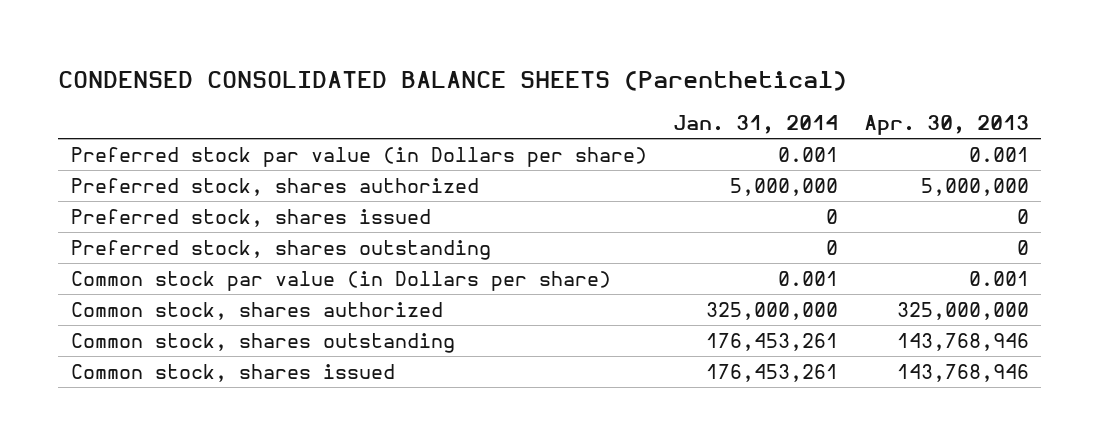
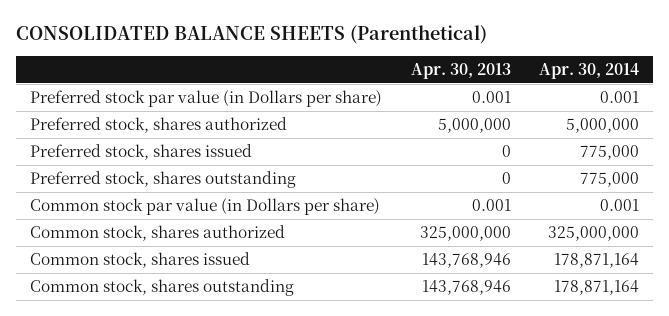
[57,70,847,91] CONDENSED CONSOLIDATED BALANCE SHEETS (Parenthetical) -> [16,25,488,45] CONSOLIDATED BALANCE SHEETS (Parenthetical)
[672,115,838,135] Jan. 31, 2014 -> none
none -> [538,62,639,79] Apr. 30, 2014
[70,332,455,353] Common stock, shares outstanding -> [30,278,295,296] Common stock, shares outstanding

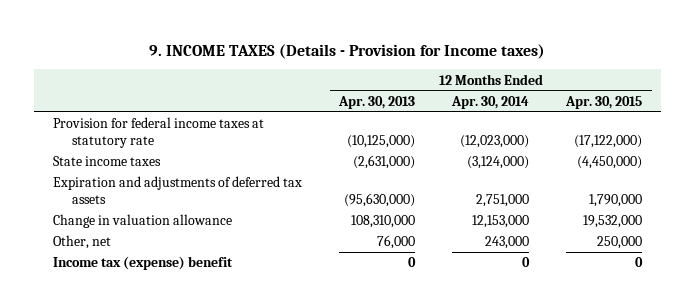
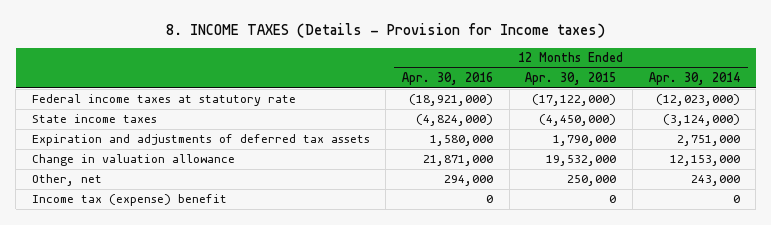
[149,43,546,59] 9. INCOME TAXES (Details - Provision for Income taxes) -> [165,23,605,39] 8. INCOME TAXES (Details - Provision for Income taxes)
[337,96,415,110] Apr. 30, 2013 -> none
none -> [402,72,494,86] Apr. 30, 2016
[52,117,264,148] Provision for federal income taxes at statutory rate -> [31,94,296,107] Federal income taxes at statutory rate

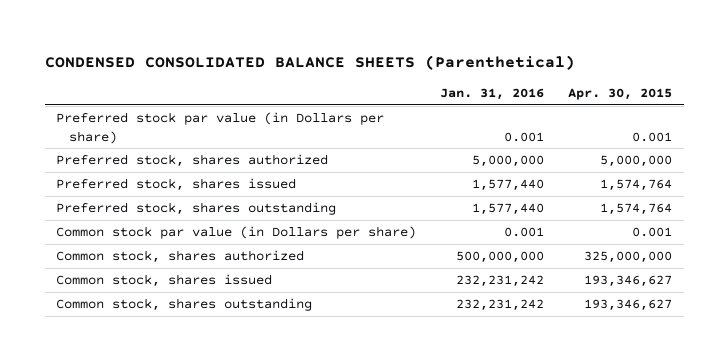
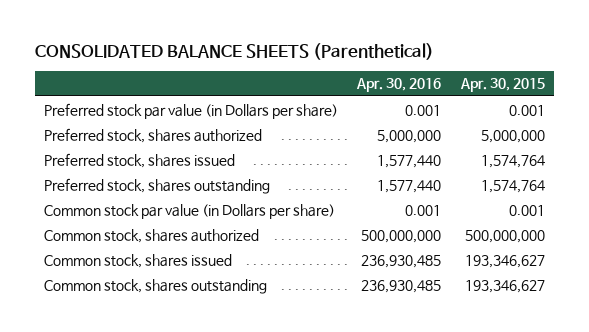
[44,54,575,70] CONDENSED CONSOLIDATED BALANCE SHEETS (Parenthetical) -> [34,42,434,60] CONSOLIDATED BALANCE SHEETS (Parenthetical)
[440,87,545,100] Jan. 31, 2016 -> none
none -> [356,78,442,93] Apr. 30, 2016
[583,251,672,264] 325,000,000 -> [464,229,545,243] 500,000,000

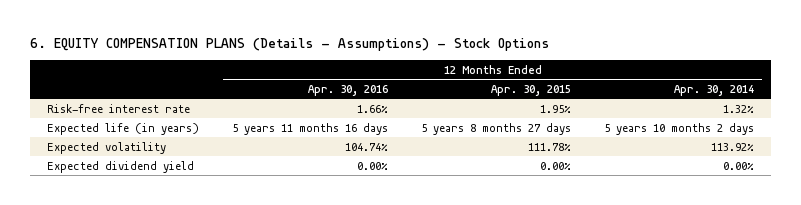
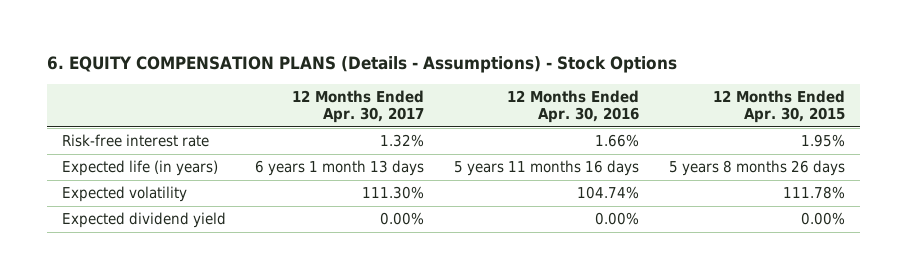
[674,84,755,96] Apr. 30, 2014 -> none
none -> [292,89,425,124] 12 Months Ended Apr. 30, 2017
[420,122,571,135] 5 years 8 months 27 days -> [669,160,846,177] 5 years 8 months 26 days

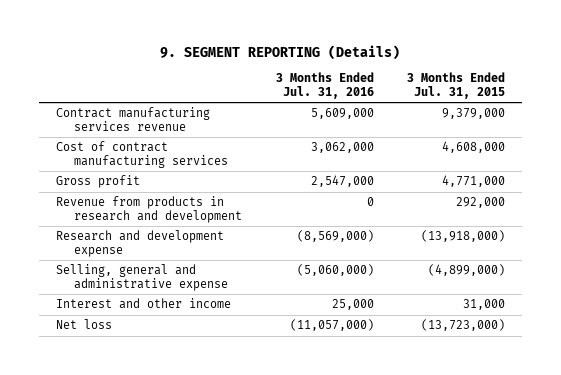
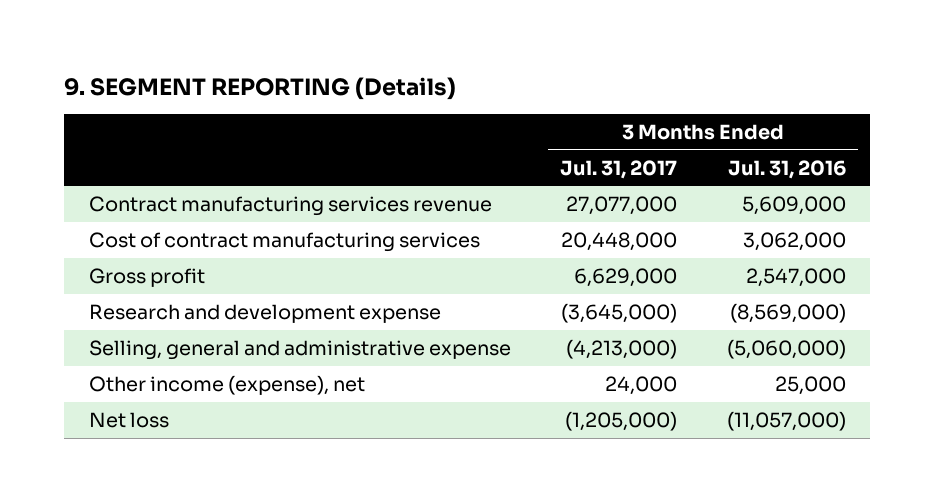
[407,72,506,99] 3 Months Ended Jul. 31, 2015 -> none
none -> [560,159,678,179] Jul. 31, 2017
[55,196,242,223] Revenue from products in research and development -> none
[55,298,231,310] Interest and other income -> none
none -> [88,374,365,395] Other income (expense), net

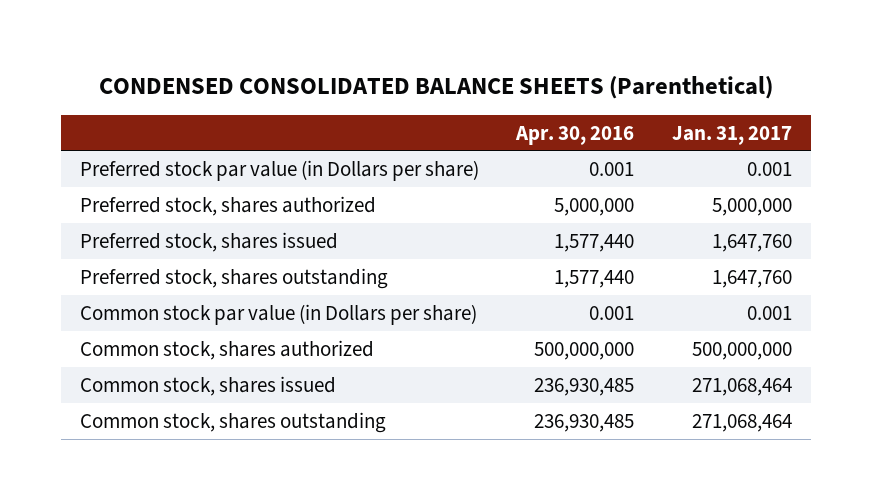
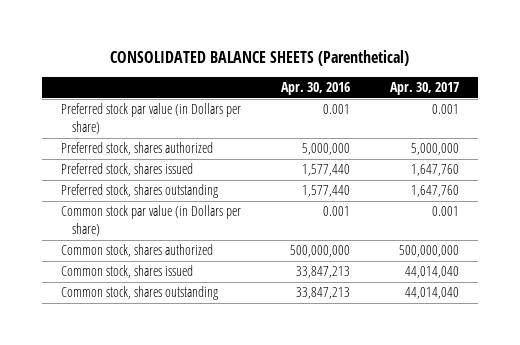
[98,75,773,99] CONDENSED CONSOLIDATED BALANCE SHEETS (Parenthetical) -> [110,49,410,66] CONSOLIDATED BALANCE SHEETS (Parenthetical)
[671,125,792,145] Jan. 31, 2017 -> none
none -> [389,82,459,96] Apr. 30, 2017
[534,377,635,396] 236,930,485 -> [296,266,351,279] 33,847,213
[534,413,635,432] 236,930,485 -> [296,287,351,300] 33,847,213

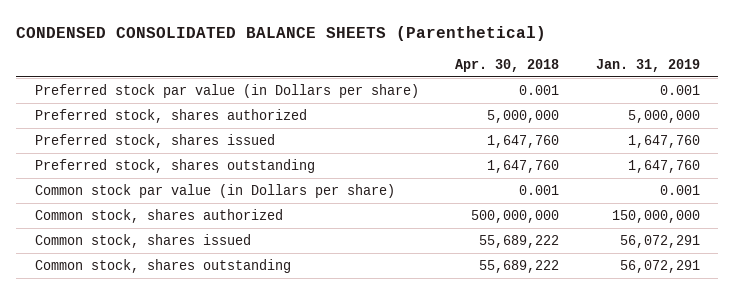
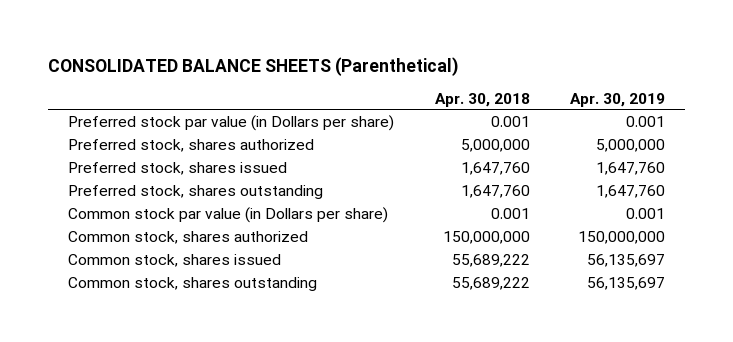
[16,25,547,41] CONDENSED CONSOLIDATED BALANCE SHEETS (Parenthetical) -> [47,56,459,76] CONSOLIDATED BALANCE SHEETS (Parenthetical)
[595,58,700,72] Jan. 31, 2019 -> none
none -> [570,92,666,107] Apr. 30, 2019
[471,210,560,224] 500,000,000 -> [442,230,530,244] 150,000,000

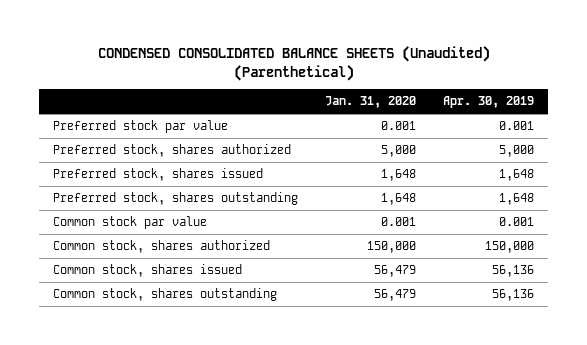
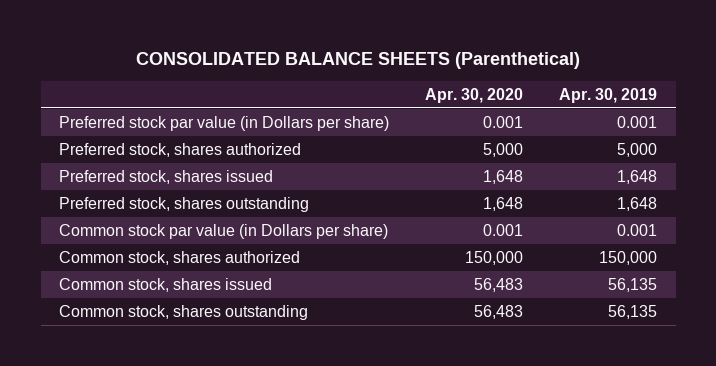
[97,46,490,81] CONDENSED CONSOLIDATED BALANCE SHEETS (Unaudited) (Parenthetical) -> [136,52,581,70] CONSOLIDATED BALANCE SHEETS (Parenthetical)
[325,96,417,109] Jan. 31, 2020 -> none
none -> [425,87,524,103] Apr. 30, 2020
[52,120,228,134] Preferred stock par value -> [59,115,390,131] Preferred stock par value (in Dollars per share)
[52,216,207,230] Common stock par value -> [59,223,389,239] Common stock par value (in Dollars per share)
[492,265,535,278] 56,136 -> [608,277,658,292] 56,135
[492,289,535,302] 56,136 -> [608,304,658,319] 56,135

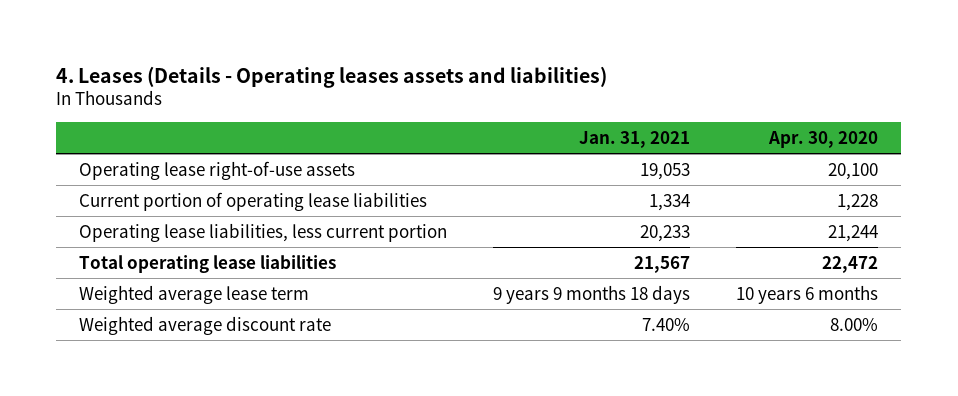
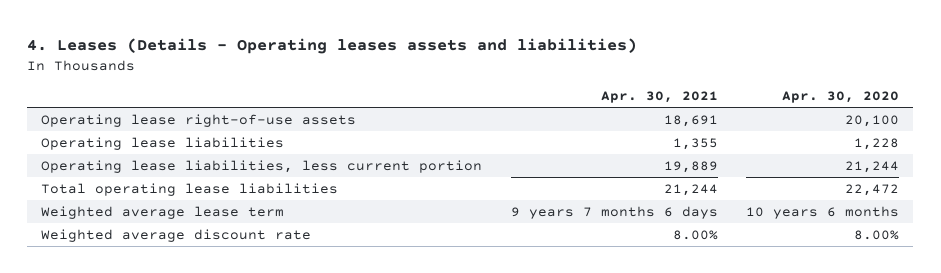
[579,130,691,148] Jan. 31, 2021 -> none
none -> [600,91,718,104] Apr. 30, 2021
[79,191,428,211] Current portion of operating lease liabilities -> [41,136,285,150] Operating lease liabilities

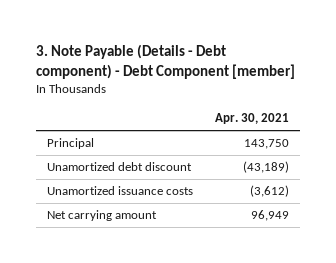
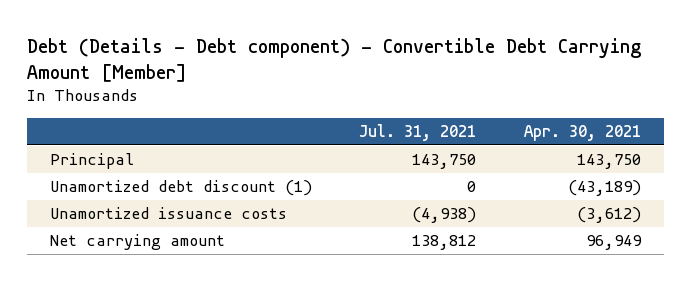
[36,44,296,79] 3. Note Payable (Details - Debt component) - Debt Component [member] -> [26,37,641,82] Debt (Details - Debt component) - Convertible Debt Carrying Amount [Member]
none -> [359,124,477,142] Jul. 31, 2021
[47,162,193,172] Unamortized debt discount -> [50,180,313,197] Unamortized debt discount (1)

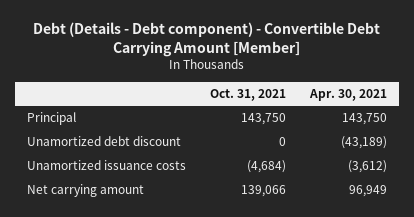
[359,124,477,142] Jul. 31, 2021 -> none
none -> [210,88,287,101] Oct. 31, 2021
[50,180,313,197] Unamortized debt discount (1) -> [27,136,182,147] Unamortized debt discount

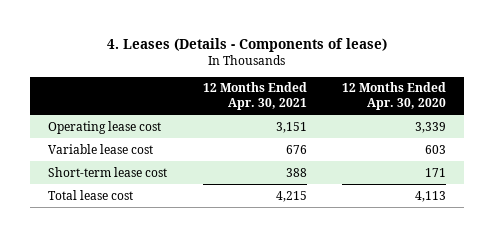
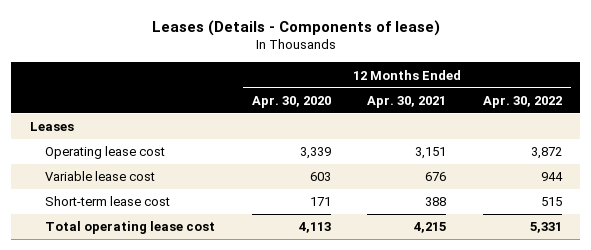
[107,37,388,52] 4. Leases (Details - Components of lease) -> [151,19,440,36] Leases (Details - Components of lease)
none -> [482,95,562,108] Apr. 30, 2022
none -> [29,122,74,132] Leases
[48,189,134,200] Total lease cost -> [45,221,216,235] Total operating lease cost

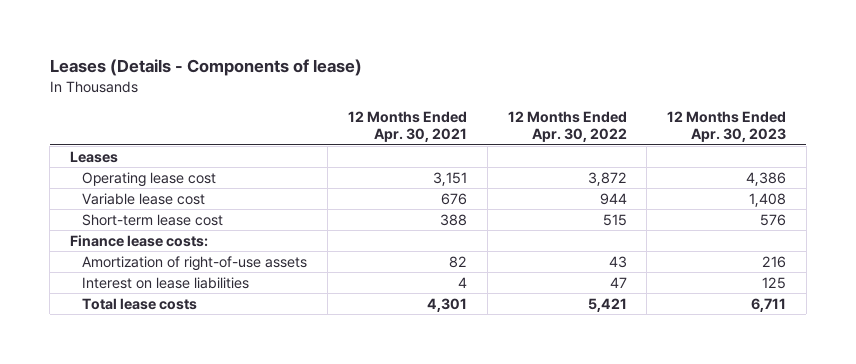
[251,95,331,108] Apr. 30, 2020 -> none
none -> [667,111,787,143] 12 Months Ended Apr. 30, 2023
none -> [69,234,208,247] Finance lease costs:
none -> [82,255,308,271] Amortization of right-of-use assets
none -> [82,276,250,289] Interest on lease liabilities
[45,221,216,235] Total operating lease cost -> [82,297,198,310] Total lease costs
[414,222,447,234] 4,215 -> [426,297,467,312] 4,301
[529,222,562,234] 5,331 -> [587,297,627,312] 5,421

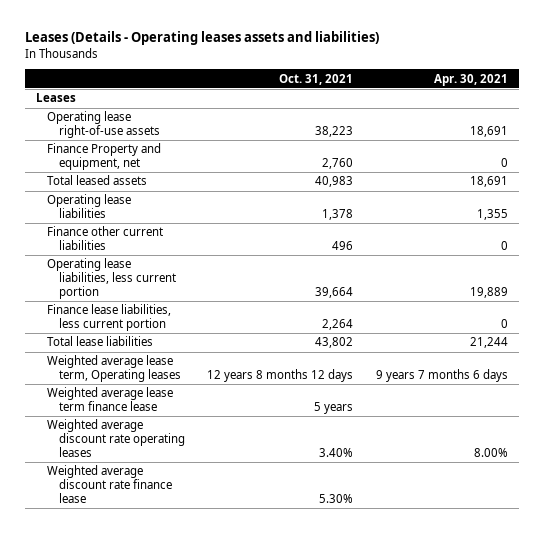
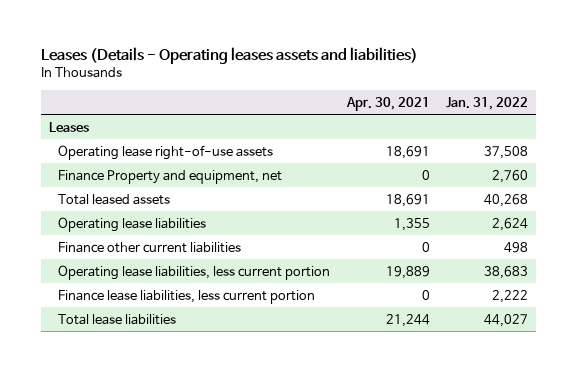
[279,73,354,85] Oct. 31, 2021 -> none
none -> [446,96,529,110] Jan. 31, 2022
[47,355,182,383] Weighted average lease term, Operating leases -> none
[47,387,174,412] Weighted average lease term finance lease -> none
[47,419,186,458] Weighted average discount rate operating leases -> none
[47,465,173,504] Weighted average discount rate finance lease -> none

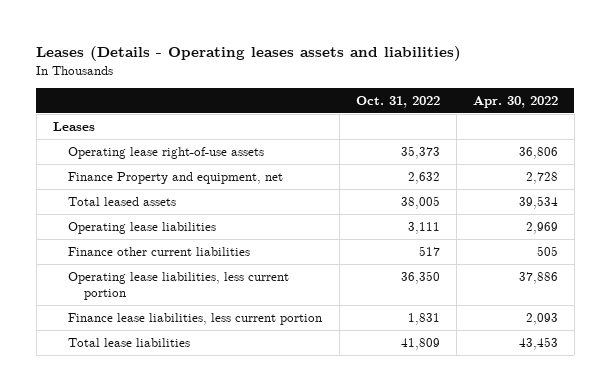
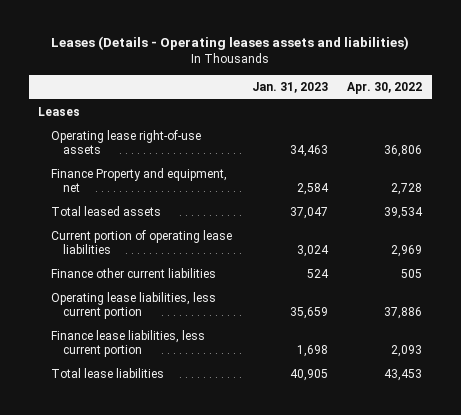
[355,95,440,108] Oct. 31, 2022 -> none
none -> [251,82,328,94] Jan. 31, 2023
[68,222,217,235] Operating lease liabilities -> [50,230,232,255] Current portion of operating lease liabilities

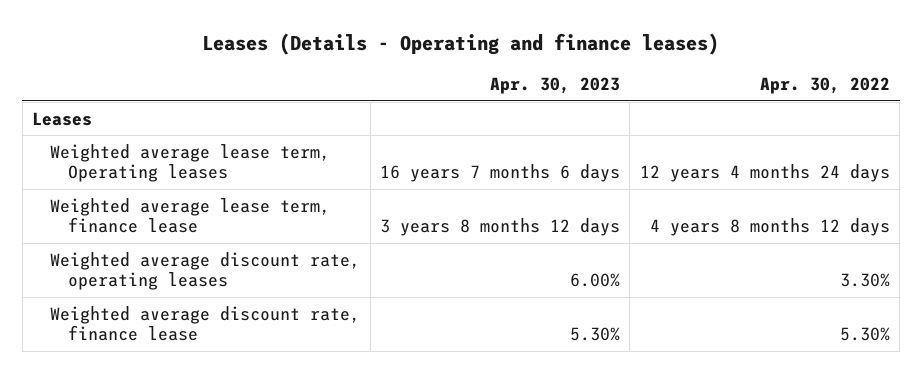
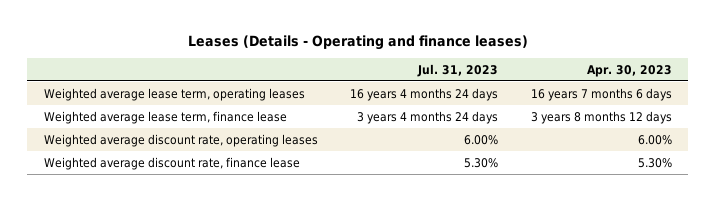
[759,76,890,94] Apr. 30, 2022 -> none
none -> [417,63,499,77] Jul. 31, 2023
[32,111,93,126] Leases -> none
[50,143,331,183] Weighted average lease term, Operating leases -> [43,87,305,101] Weighted average lease term, operating leases

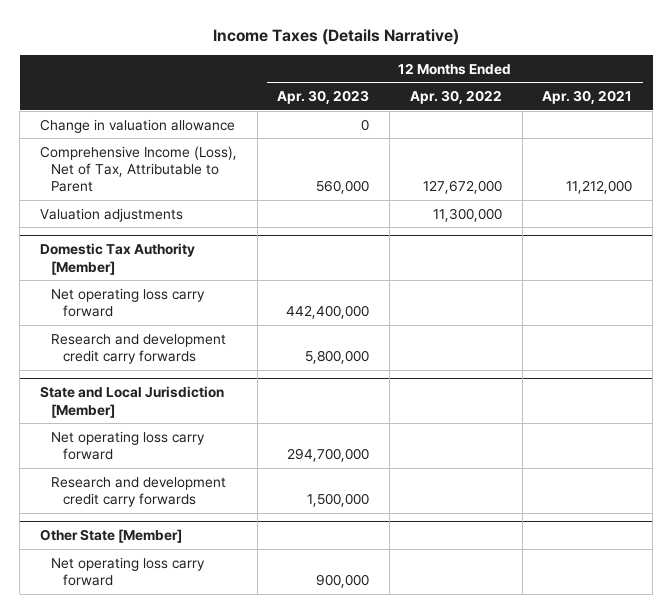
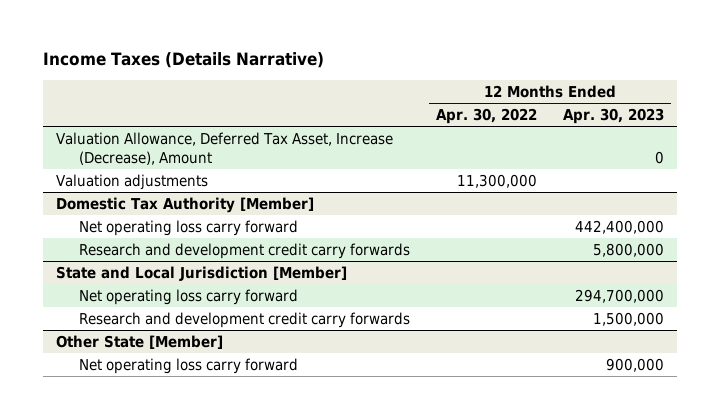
[542,89,633,104] Apr. 30, 2021 -> none
[39,145,237,193] Comprehensive Income (Loss), Net of Tax, Attributable to Parent -> none
[39,118,235,133] Change in valuation allowance -> [55,131,393,165] Valuation Allowance, Deferred Tax Asset, Increase (Decrease), Amount

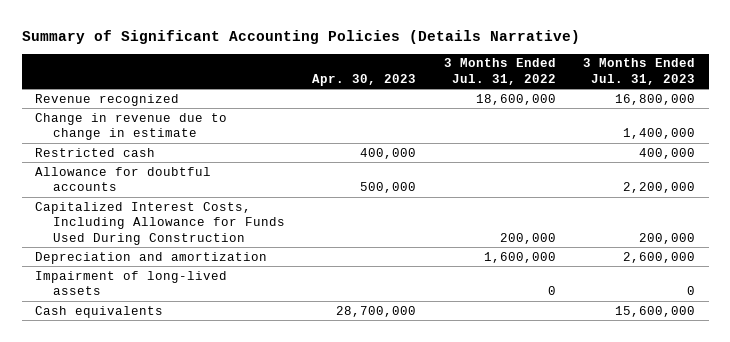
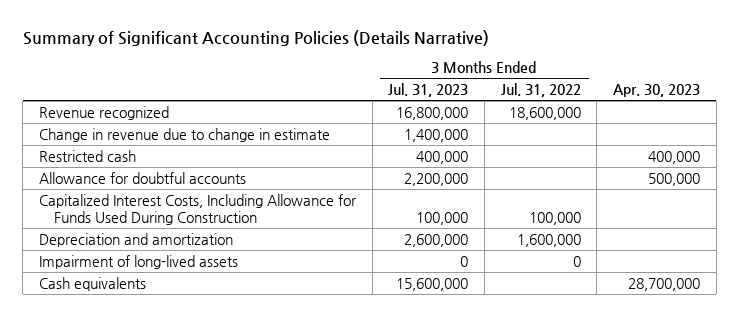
[499,233,556,245] 200,000 -> [528,211,581,225] 100,000
[638,233,695,245] 200,000 -> [416,211,469,225] 100,000

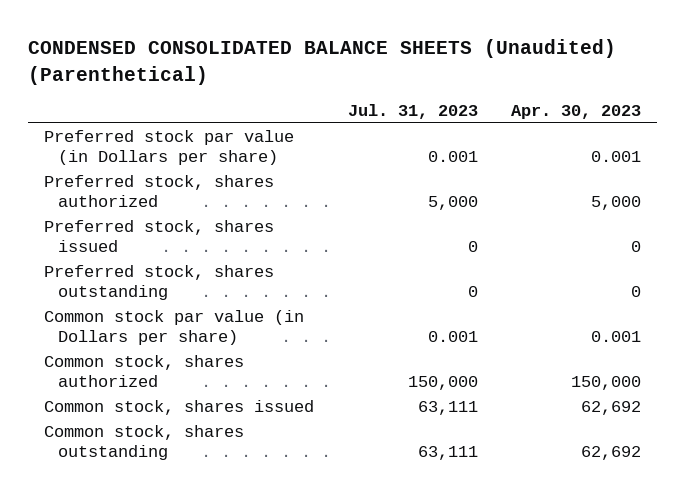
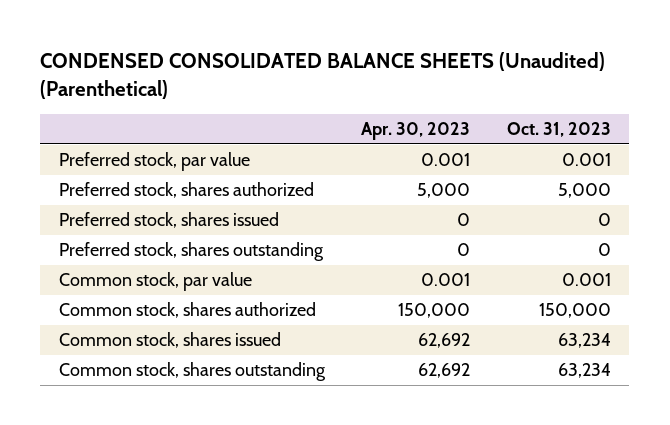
[347,103,478,119] Jul. 31, 2023 -> none
none -> [506,122,611,138] Oct. 31, 2023
[44,129,295,165] Preferred stock par value (in Dollars per share) -> [58,152,250,172] Preferred stock, par value
[44,309,305,345] Common stock par value (in Dollars per share) -> [58,272,252,292] Common stock, par value

